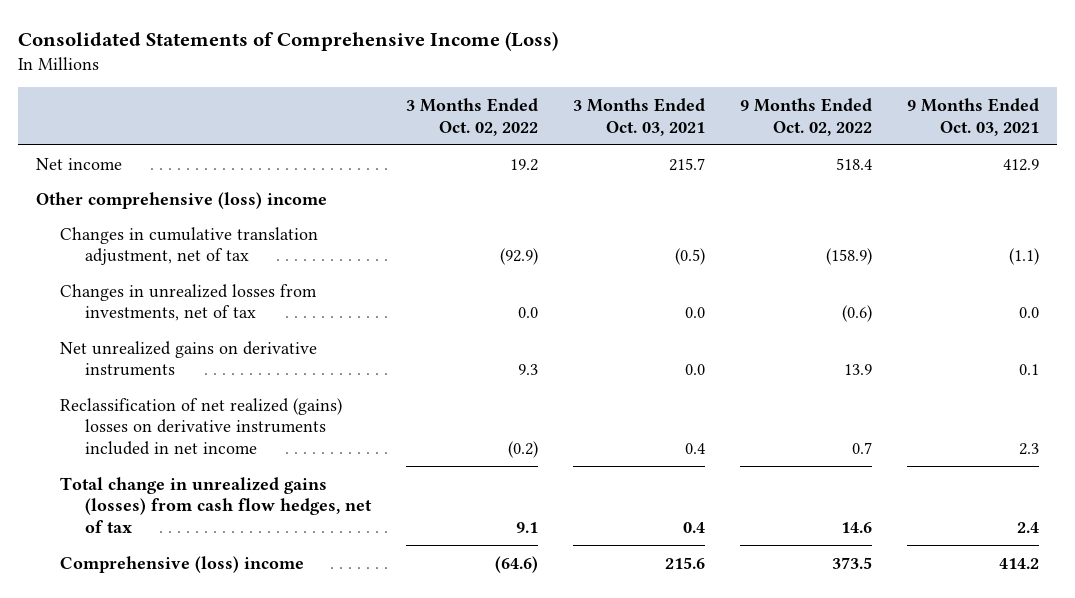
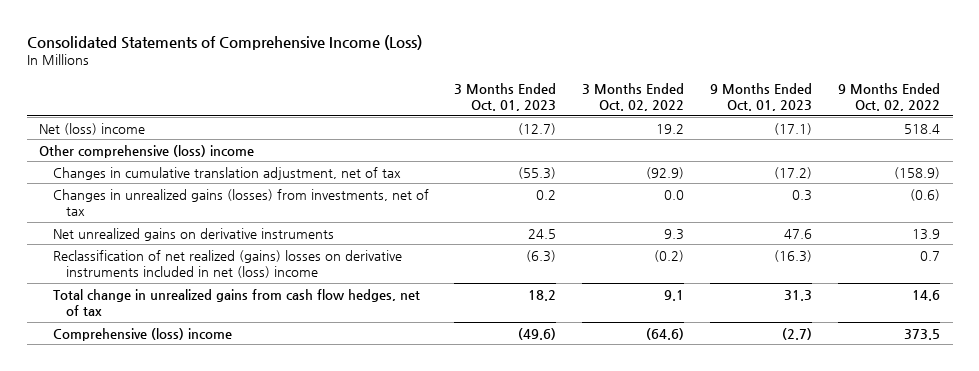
[572,97,705,136] 3 Months Ended Oct. 03, 2021 -> none
[907,97,1040,136] 9 Months Ended Oct. 03, 2021 -> none
none -> [454,82,557,112] 3 Months Ended Oct. 01, 2023
none -> [710,82,813,112] 9 Months Ended Oct. 01, 2023
[35,157,122,170] Net income -> [39,122,146,135] Net (loss) income
[60,283,318,322] Changes in unrealized losses from investments, net of tax -> [52,188,429,217] Changes in unrealized gains (losses) from investments, net of tax
[60,397,343,456] Reclassification of net realized (gains) losses on derivative instruments included in net income -> [52,249,402,279] Reclassification of net realized (gains) losses on derivative instruments included in net (loss) income
[60,476,372,534] Total change in unrealized gains (losses) from cash flow hedges, net of tax -> [52,288,420,317] Total change in unrealized gains from cash flow hedges, net of tax

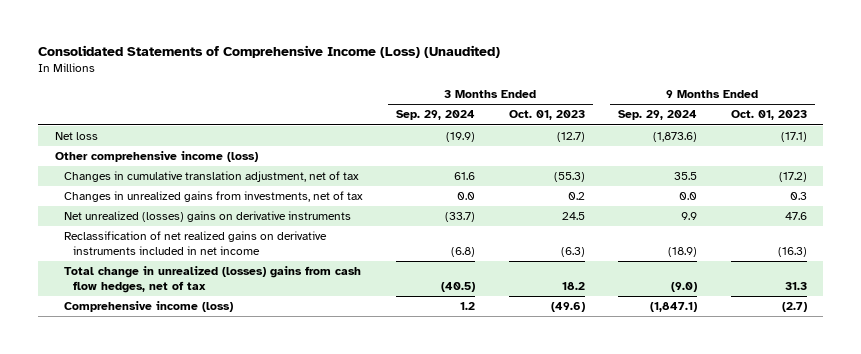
[26,34,422,50] Consolidated Statements of Comprehensive Income (Loss) -> [37,45,500,59] Consolidated Statements of Comprehensive Income (Loss) (Unaudited)
[582,82,685,112] 3 Months Ended Oct. 02, 2022 -> none
[837,82,940,112] 9 Months Ended Oct. 02, 2022 -> none
none -> [396,110,476,121] Sep. 29, 2024
none -> [618,110,698,121] Sep. 29, 2024
[39,122,146,135] Net (loss) income -> [54,132,98,141] Net loss
[39,144,255,158] Other comprehensive (loss) income -> [54,151,258,163] Other comprehensive income (loss)
[52,188,429,217] Changes in unrealized gains (losses) from investments, net of tax -> [63,191,363,203] Changes in unrealized gains from investments, net of tax
[52,227,334,241] Net unrealized gains on derivative instruments -> [63,211,351,223] Net unrealized (losses) gains on derivative instruments
[52,249,402,279] Reclassification of net realized (gains) losses on derivative instruments included in net (loss) income -> [63,231,327,256] Reclassification of net realized gains on derivative instruments included in net income
[52,288,420,317] Total change in unrealized gains from cash flow hedges, net of tax -> [63,266,361,294] Total change in unrealized (losses) gains from cash flow hedges, net of tax
[52,327,232,341] Comprehensive (loss) income -> [63,301,233,313] Comprehensive income (loss)

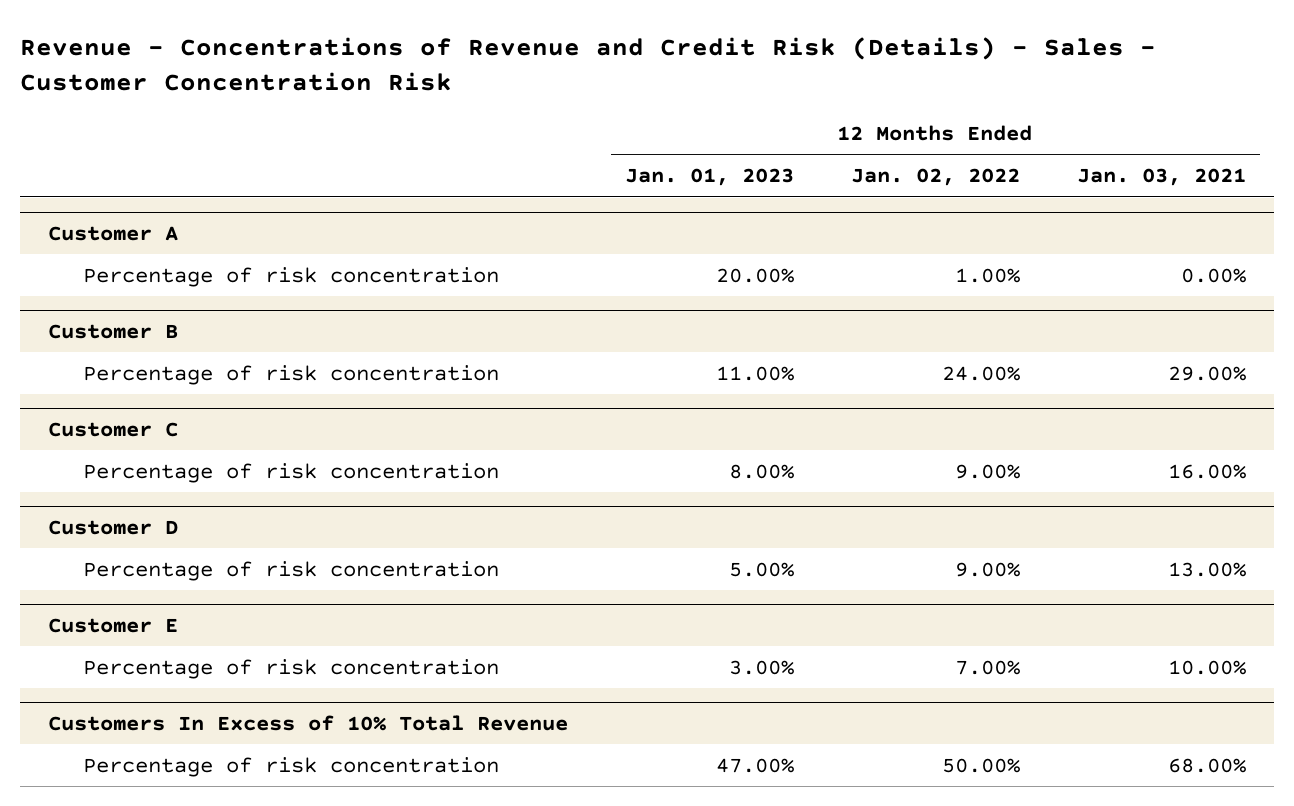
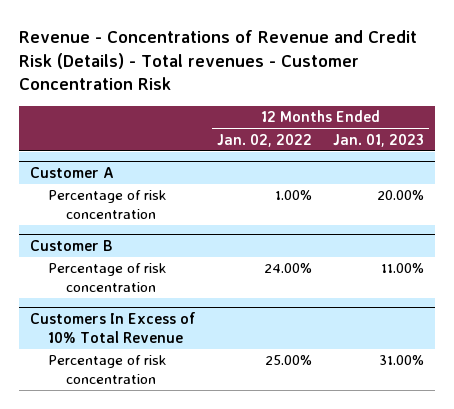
[19,36,1156,91] Revenue - Concentrations of Revenue and Credit Risk (Details) - Sales - Customer Concentration Risk -> [19,30,418,91] Revenue - Concentrations of Revenue and Credit Risk (Details) - Total revenues - Customer Concentration Risk
[1076,168,1246,187] Jan. 03, 2021 -> none
[48,421,179,437] Customer C -> none
[83,462,500,483] Percentage of risk concentration -> none
[48,519,179,535] Customer D -> none
[83,560,500,581] Percentage of risk concentration -> none
[48,617,179,633] Customer E -> none
[83,658,500,679] Percentage of risk concentration -> none
[715,757,794,773] 47.00% -> [379,355,425,366] 31.00%
[941,757,1020,773] 50.00% -> [265,355,313,366] 25.00%

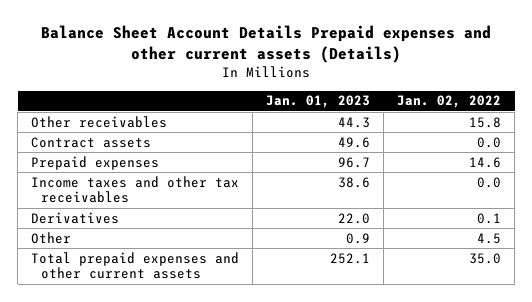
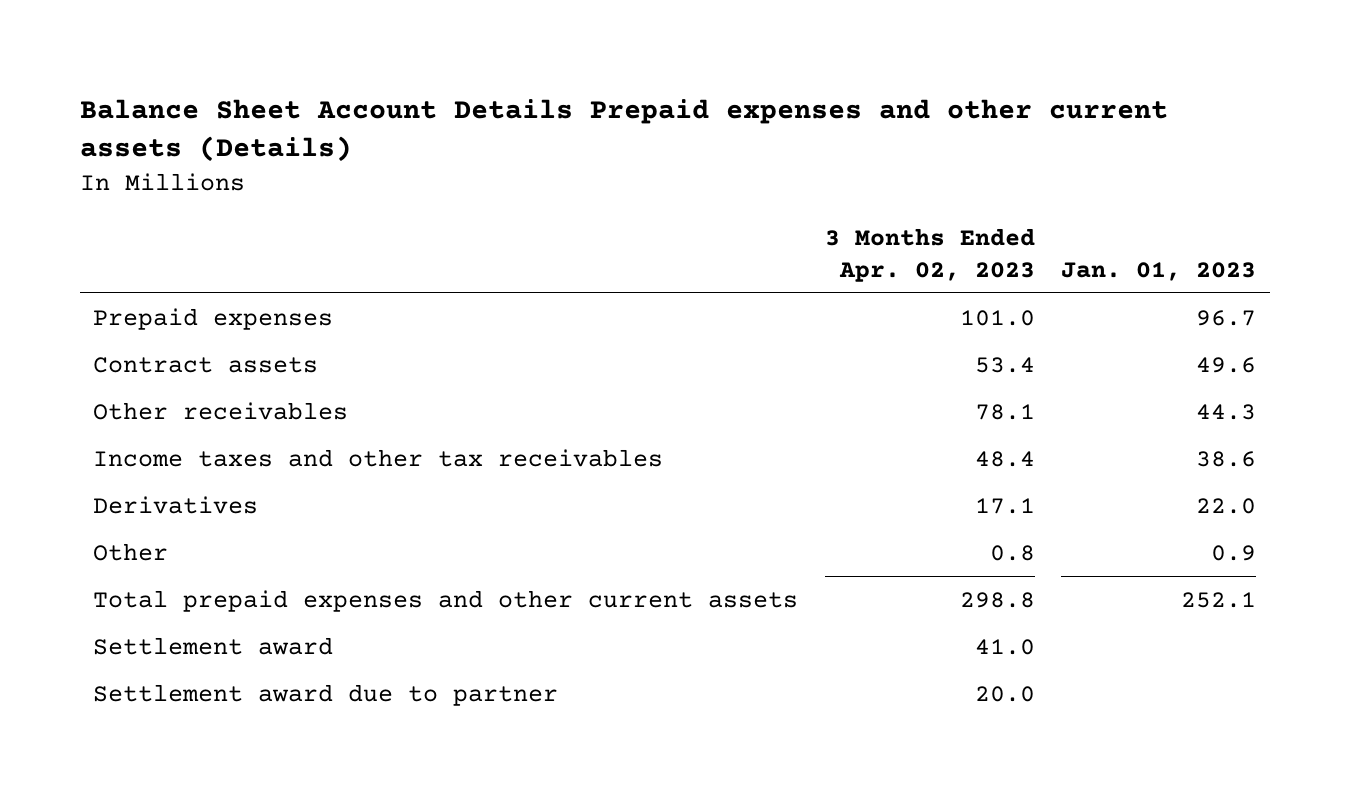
[397,95,502,109] Jan. 02, 2022 -> none
none -> [824,228,1035,282] 3 Months Ended Apr. 02, 2023
[31,136,152,148] Contract assets -> [92,356,318,373] Contract assets
[31,115,168,128] Other receivables -> [92,401,348,420] Other receivables
none -> [92,636,333,655] Settlement award
none -> [92,683,558,706] Settlement award due to partner

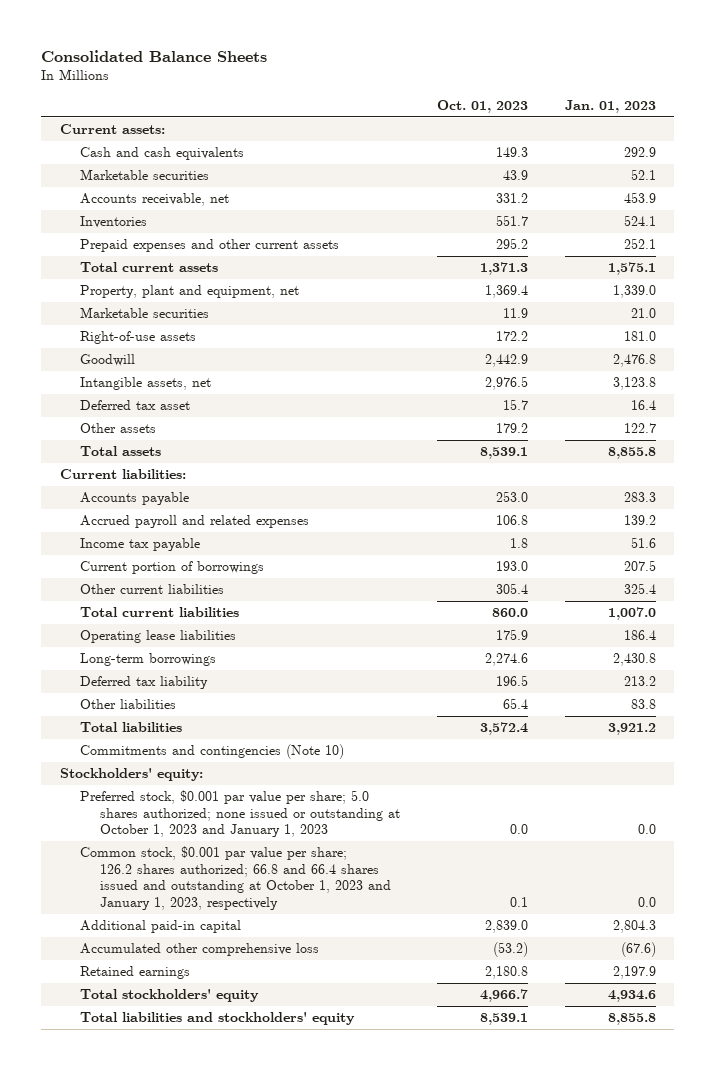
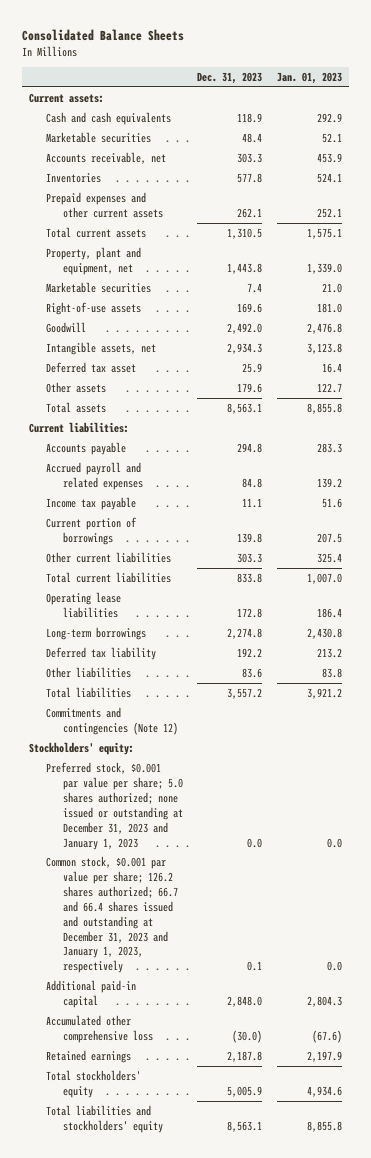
[437,99,529,113] Oct. 01, 2023 -> none
none -> [197,71,263,84] Dec. 31, 2023
[79,744,344,760] Commitments and contingencies (Note 10) -> [46,706,178,735] Commitments and contingencies (Note 12)
[79,790,401,838] Preferred stock, $0.001 par value per share; 5.0 shares authorized; none issued or outstanding at October 1, 2023 and January 1, 2023 -> [46,761,183,850] Preferred stock, $0.001 par value per share; 5.0 shares authorized; none issued or outstanding at December 31, 2023 and January 1, 2023
[79,846,392,910] Common stock, $0.001 par value per share; 126.2 shares authorized; 66.8 and 66.4 shares issued and outstanding at October 1, 2023 and January 1, 2023, respectively -> [46,855,178,974] Common stock, $0.001 par value per share; 126.2 shares authorized; 66.7 and 66.4 shares issued and outstanding at December 31, 2023 and January 1, 2023, respectively

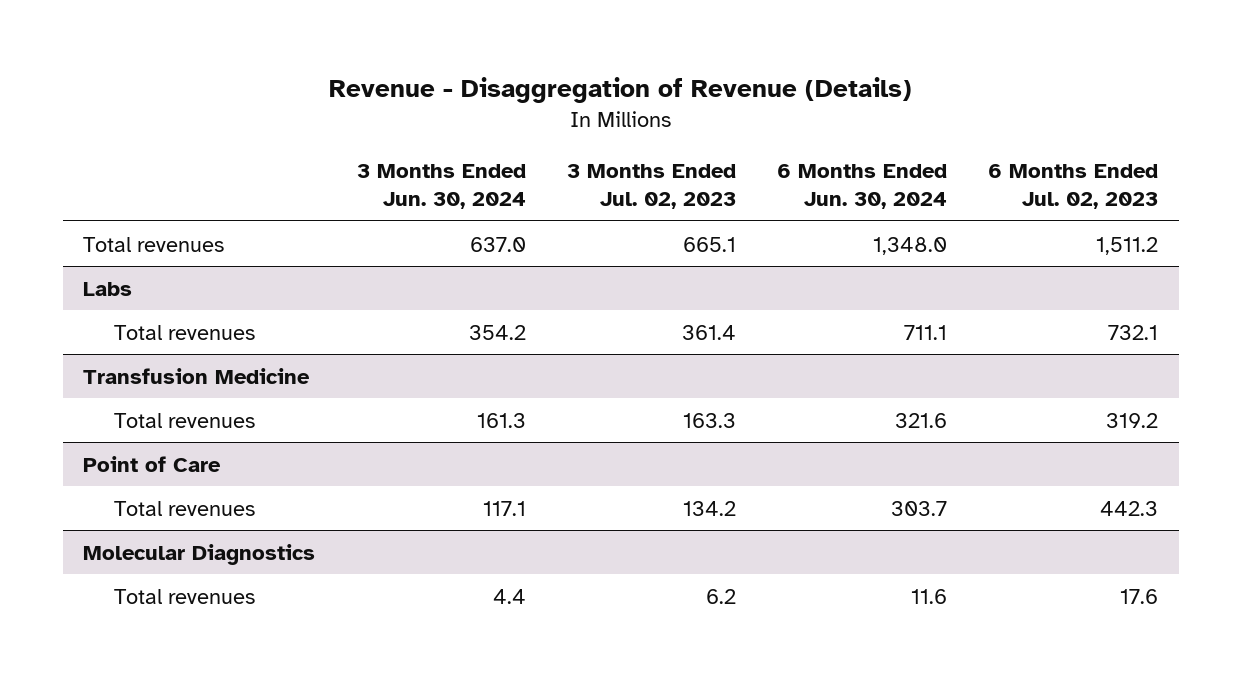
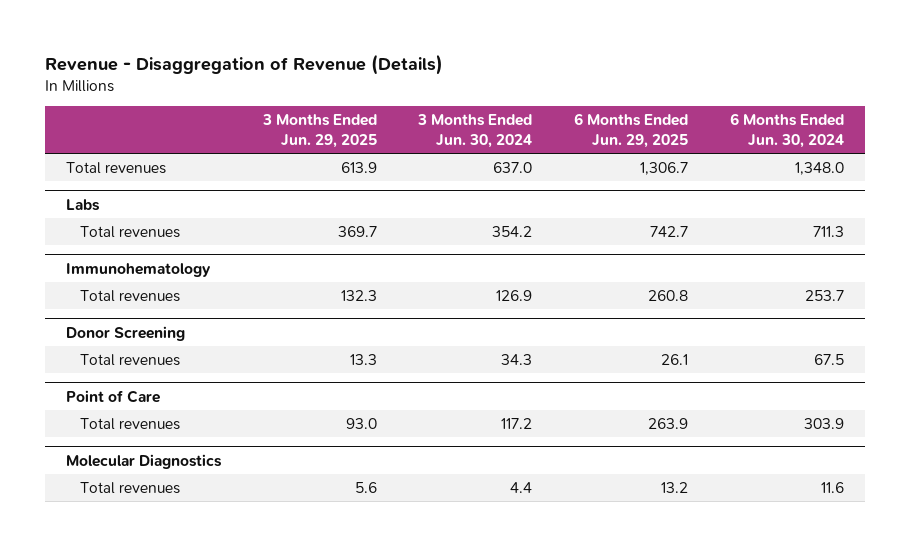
[566,164,736,210] 3 Months Ended Jul. 02, 2023 -> none
[988,164,1159,210] 6 Months Ended Jul. 02, 2023 -> none
none -> [261,114,377,148] 3 Months Ended Jun. 29, 2025
none -> [574,113,689,148] 6 Months Ended Jun. 29, 2025
[83,367,311,384] Transfusion Medicine -> none
[904,324,948,340] 711.1 -> [812,226,844,238] 711.3
none -> [66,262,212,277] Immunohematology
[476,412,526,428] 161.3 -> [496,290,533,302] 126.9
[895,412,948,428] 321.6 -> [804,290,844,302] 253.7
none -> [66,325,186,341] Donor Screening
none -> [80,354,181,367] Total revenues
[482,500,526,516] 117.1 -> [501,418,533,430] 117.2
[891,500,948,516] 303.7 -> [803,418,844,430] 303.9

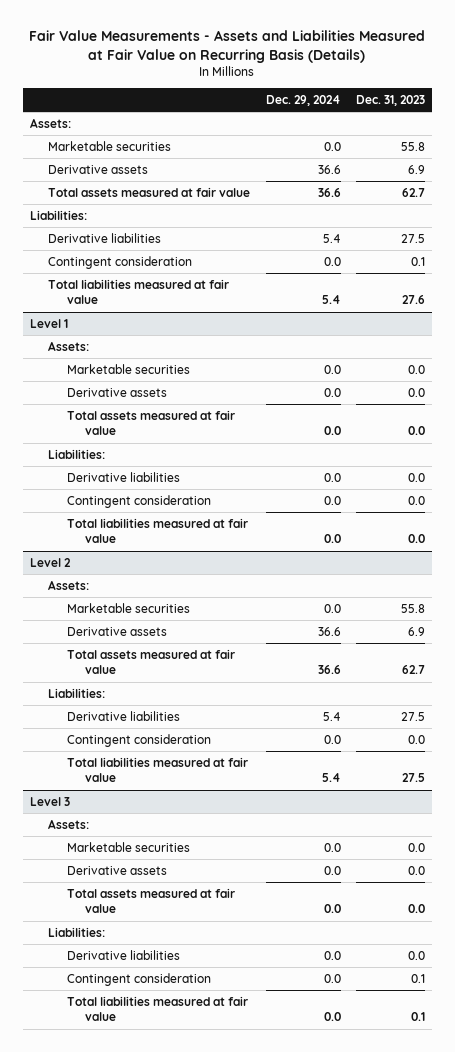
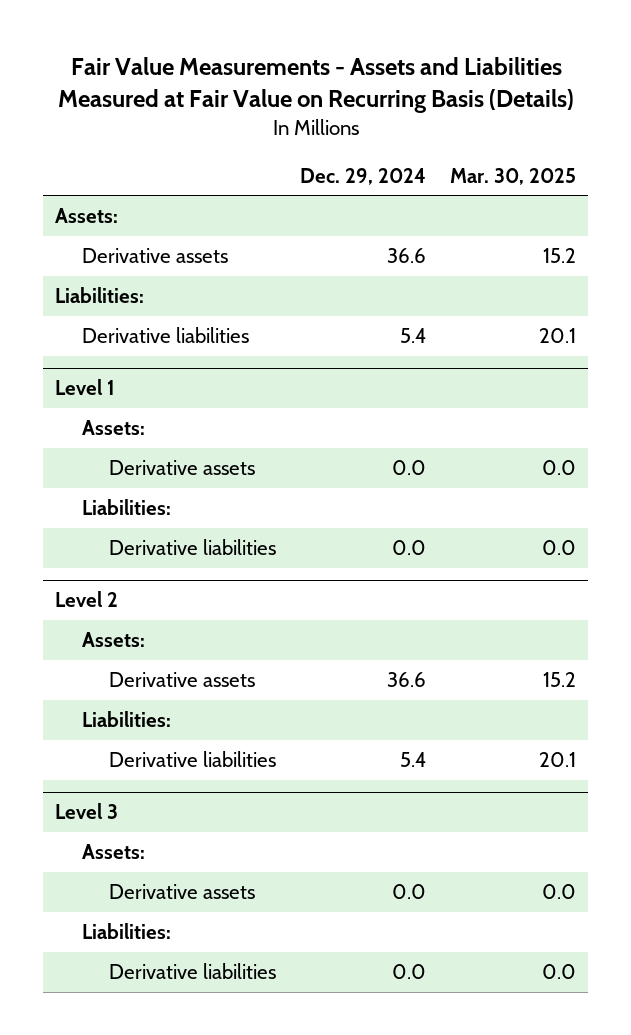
[355,94,425,106] Dec. 31, 2023 -> none
none -> [450,167,577,185] Mar. 30, 2025
[48,140,172,151] Marketable securities -> none
[48,186,251,197] Total assets measured at fair value -> none
[48,255,193,269] Contingent consideration -> none
[48,278,230,305] Total liabilities measured at fair value -> none
[66,363,190,374] Marketable securities -> none
[66,409,235,436] Total assets measured at fair value -> none
[66,494,211,508] Contingent consideration -> none
[66,517,248,544] Total liabilities measured at fair value -> none
[66,602,190,613] Marketable securities -> none
[66,648,235,675] Total assets measured at fair value -> none
[66,733,211,747] Contingent consideration -> none
[66,756,248,783] Total liabilities measured at fair value -> none
[66,841,190,852] Marketable securities -> none
[66,887,235,914] Total assets measured at fair value -> none
[66,972,211,986] Contingent consideration -> none
[66,995,248,1022] Total liabilities measured at fair value -> none

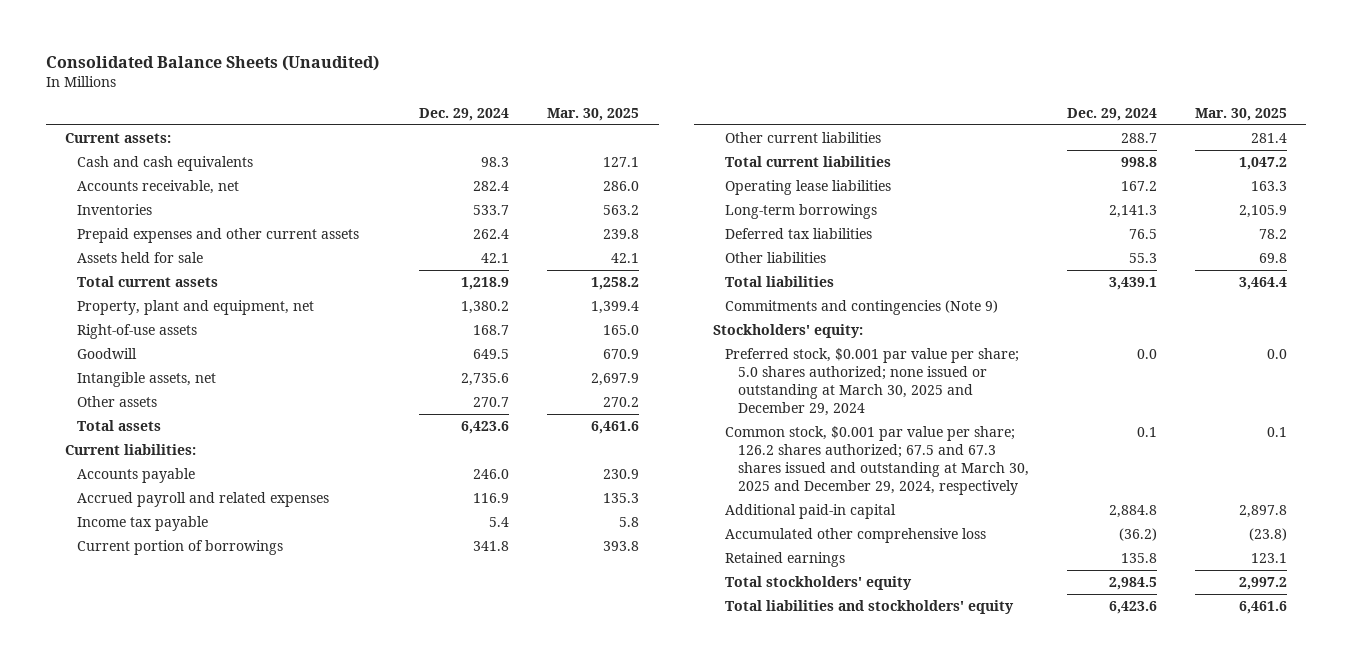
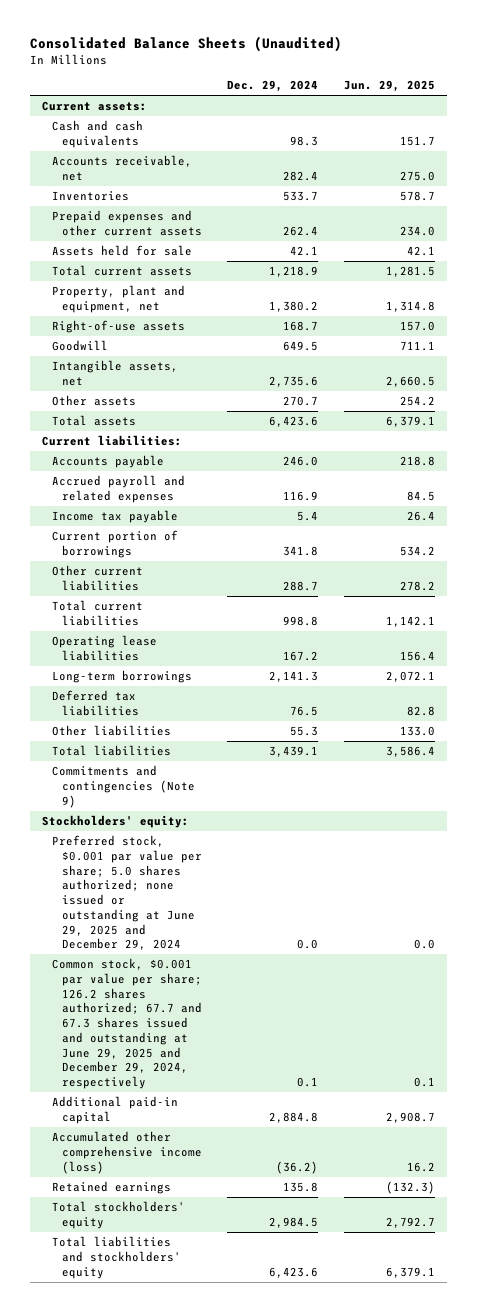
[547,107,640,121] Mar. 30, 2025 -> none
none -> [343,80,435,93] Jun. 29, 2025
[725,347,1020,417] Preferred stock, $0.001 par value per share; 5.0 shares authorized; none issued or outstanding at March 30, 2025 and December 29, 2024 -> [52,835,203,951] Preferred stock, $0.001 par value per share; 5.0 shares authorized; none issued or outstanding at June 29, 2025 and December 29, 2024
[725,425,1029,496] Common stock, $0.001 par value per share; 126.2 shares authorized; 67.5 and 67.3 shares issued and outstanding at March 30, 2025 and December 29, 2024, respectively -> [52,958,203,1089] Common stock, $0.001 par value per share; 126.2 shares authorized; 67.7 and 67.3 shares issued and outstanding at June 29, 2025 and December 29, 2024, respectively
[725,527,987,543] Accumulated other comprehensive loss -> [52,1131,203,1174] Accumulated other comprehensive income (loss)

